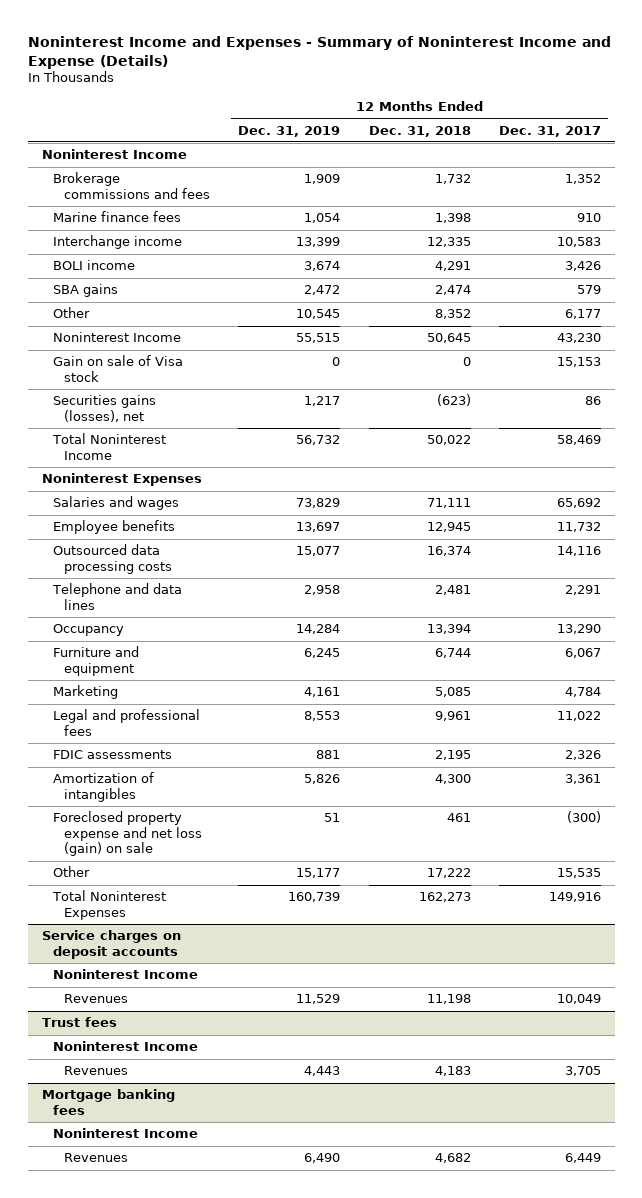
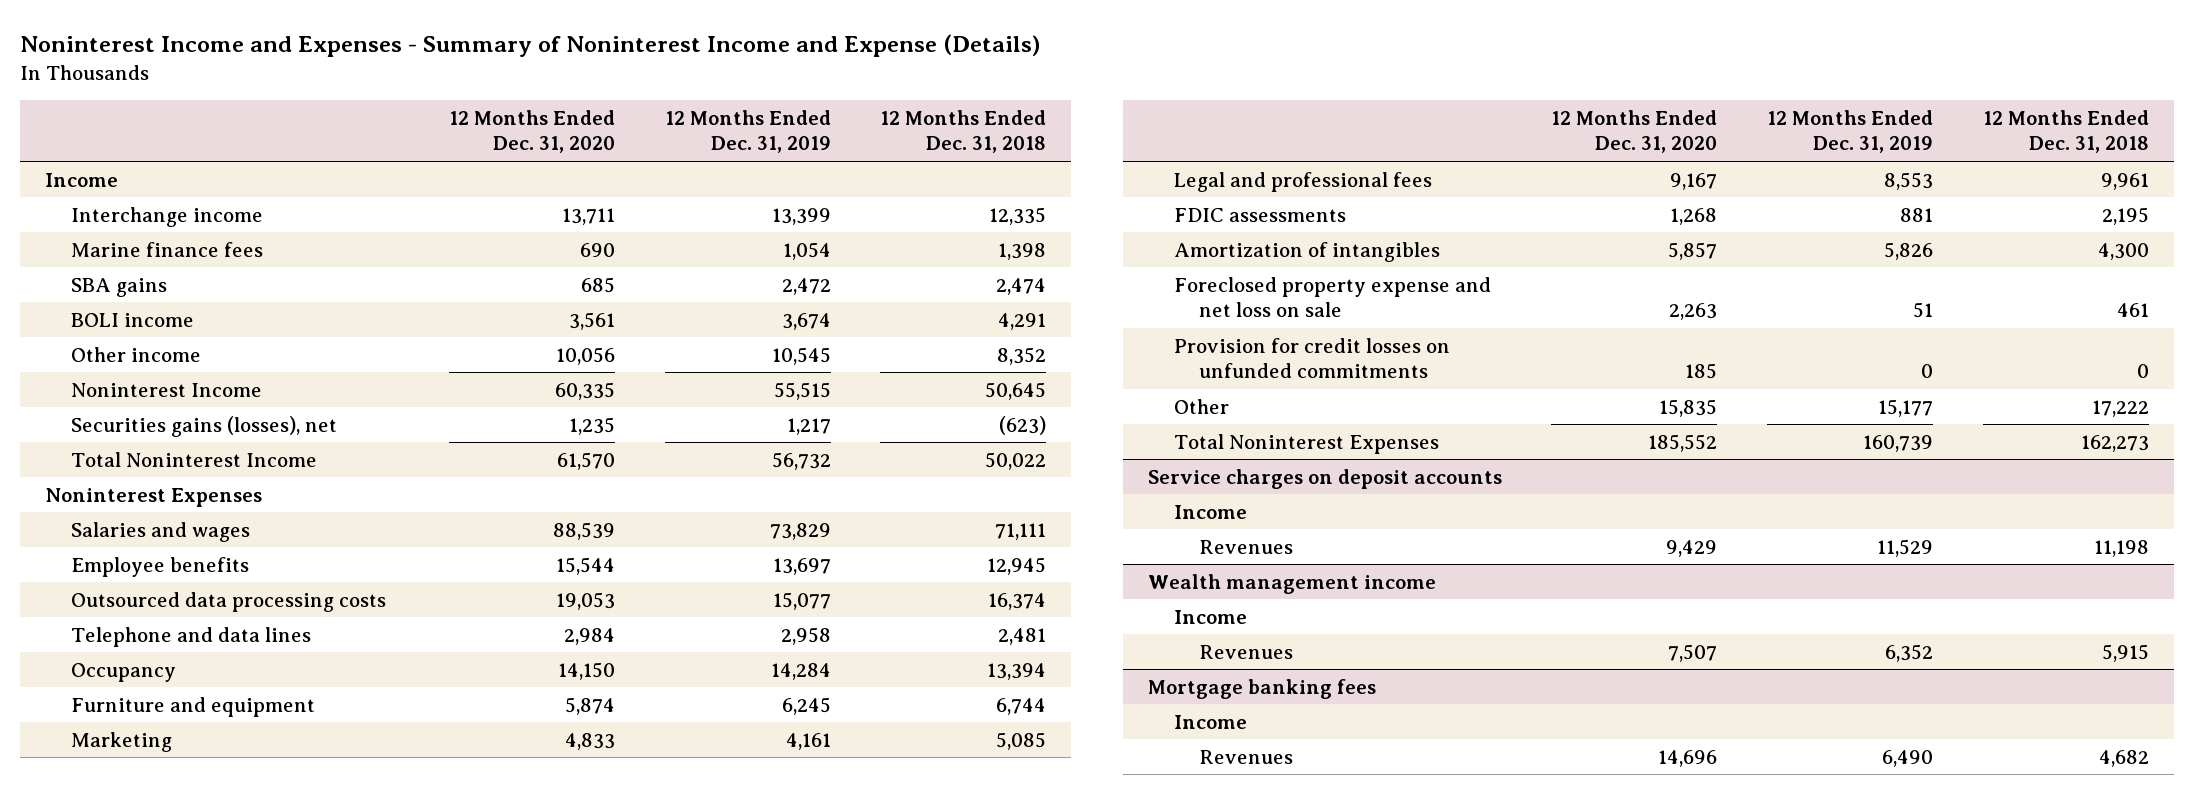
[498,125,601,137] Dec. 31, 2017 -> none
none -> [448,109,615,154] 12 Months Ended Dec. 31, 2020
[52,172,211,199] Brokerage commissions and fees -> none
[41,149,187,160] Noninterest Income -> [45,172,119,187] Income
[52,211,181,223] Marine finance fees -> [70,241,263,257] Marine finance fees
[52,260,135,271] BOLI income -> [70,312,194,327] BOLI income
[52,307,90,319] Other -> [70,346,201,362] Other income
[52,355,183,382] Gain on sale of Visa stock -> none
[52,811,203,857] Foreclosed property expense and net loss (gain) on sale -> [1173,276,1491,318] Foreclosed property expense and net loss on sale
none -> [1173,337,1450,379] Provision for credit losses on unfunded commitments
[52,969,198,980] Noninterest Income -> [1173,504,1247,519] Income
[41,1017,117,1028] Trust fees -> none
none -> [1147,573,1436,594] Wealth management income
[52,1041,198,1052] Noninterest Income -> [1173,609,1247,624] Income
[304,1066,341,1077] 4,443 -> [1885,643,1934,662] 6,352
[434,1066,471,1077] 4,183 -> [2102,643,2150,662] 5,915
[52,1128,198,1139] Noninterest Income -> [1173,714,1247,729] Income

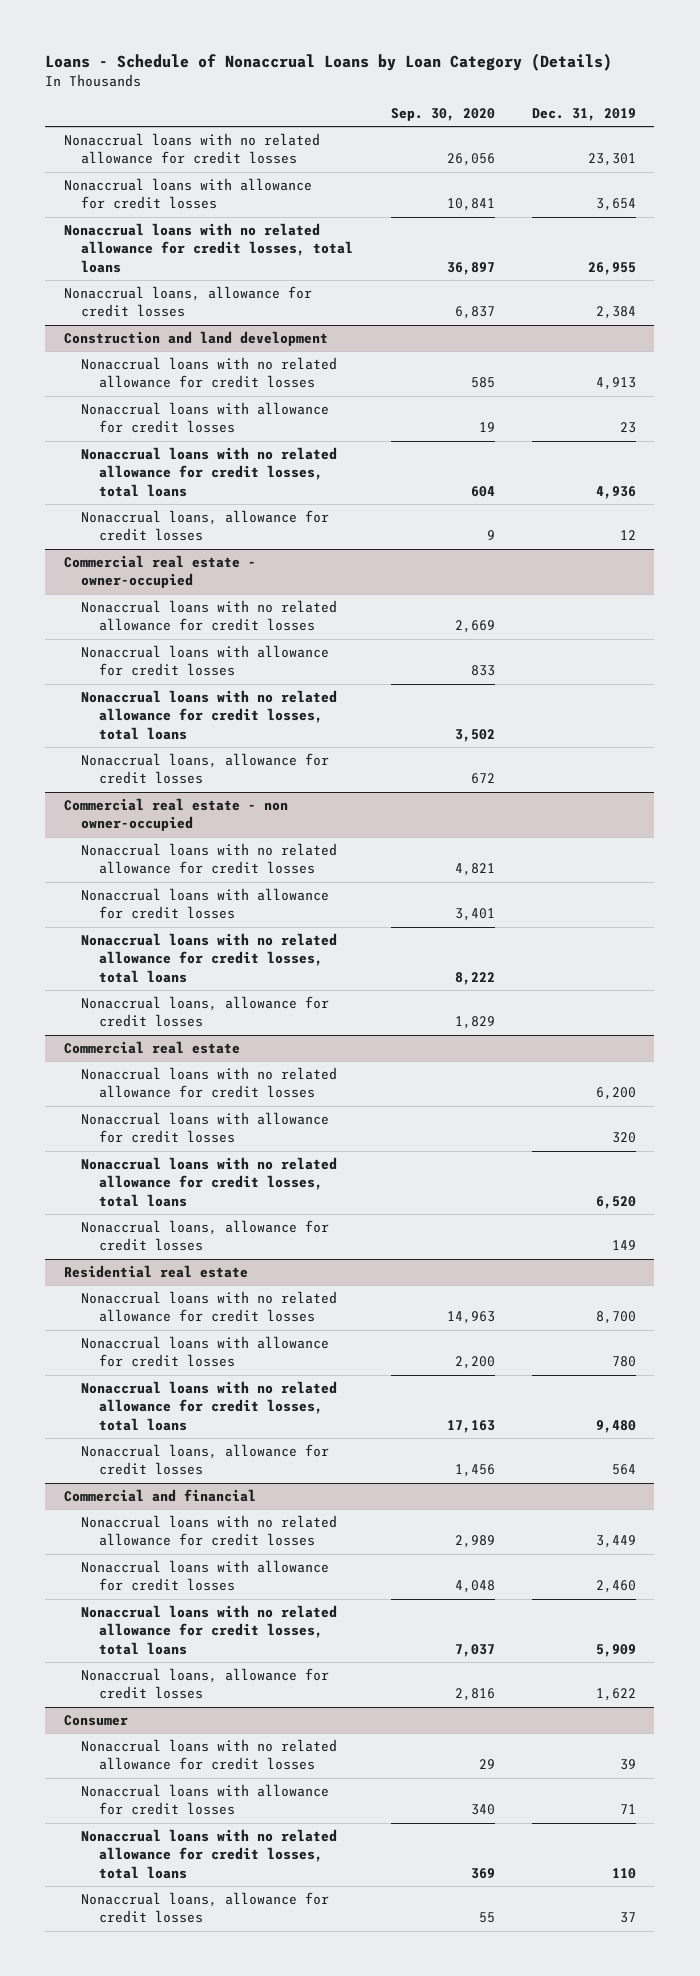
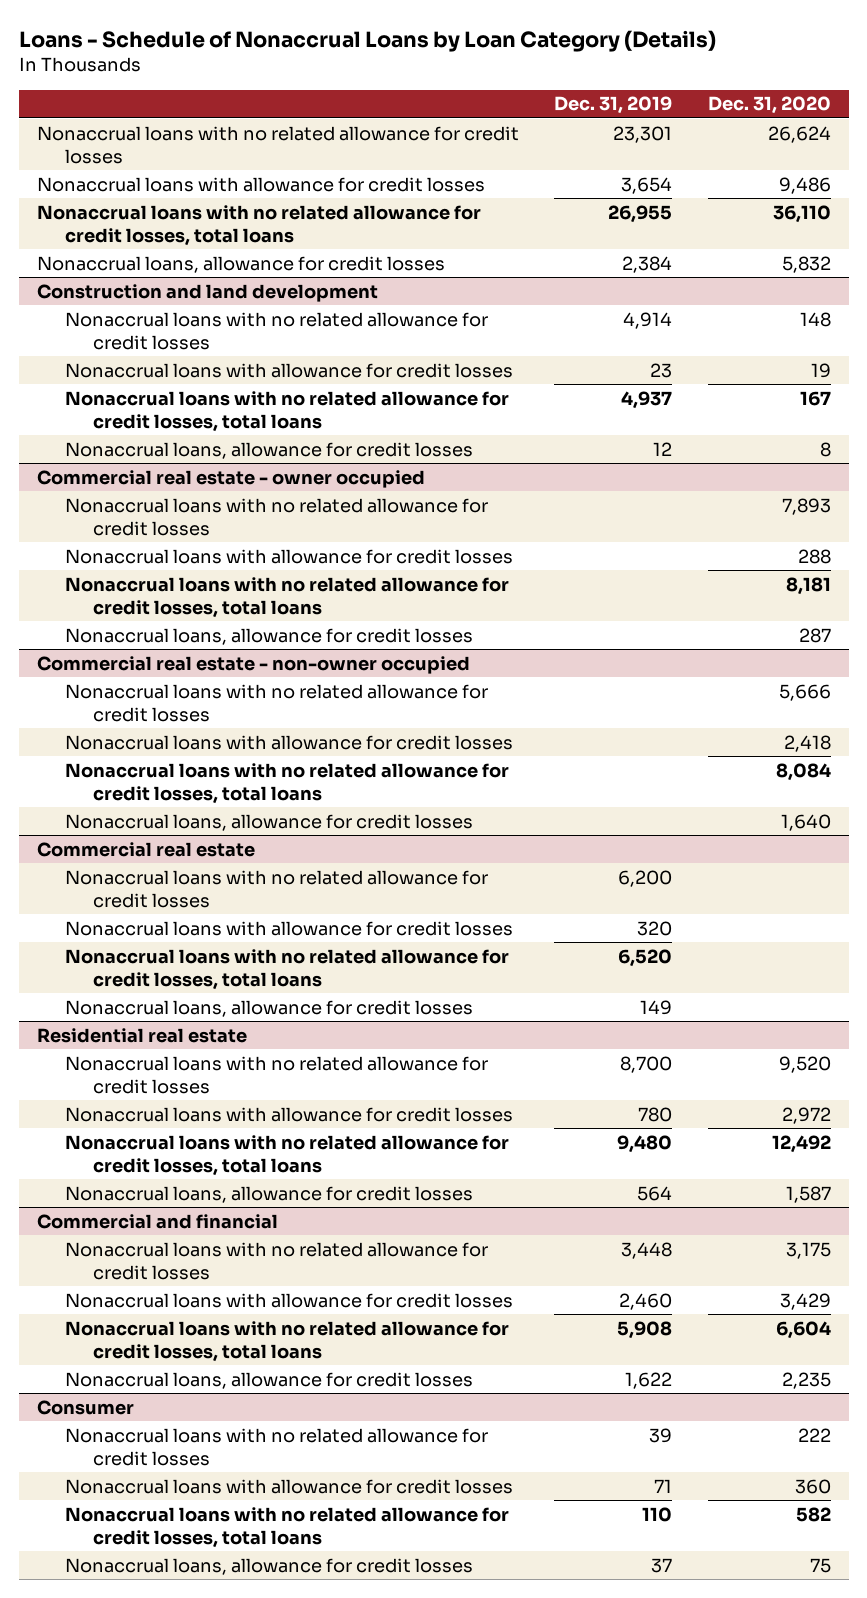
[390,108,495,122] Sep. 30, 2020 -> none
none -> [707,96,831,115] Dec. 31, 2020
[595,377,636,391] 4,913 -> [623,311,673,329] 4,914
[595,485,636,499] 4,936 -> [621,390,673,409] 4,937
[63,555,256,589] Commercial real estate - owner-occupied -> [36,469,425,488] Commercial real estate - owner occupied
[63,798,288,832] Commercial real estate - non owner-occupied -> [36,655,470,674] Commercial real estate - non-owner occupied
[595,1535,636,1549] 3,449 -> [621,1241,673,1259] 3,448
[595,1643,636,1657] 5,909 -> [617,1320,673,1339] 5,908

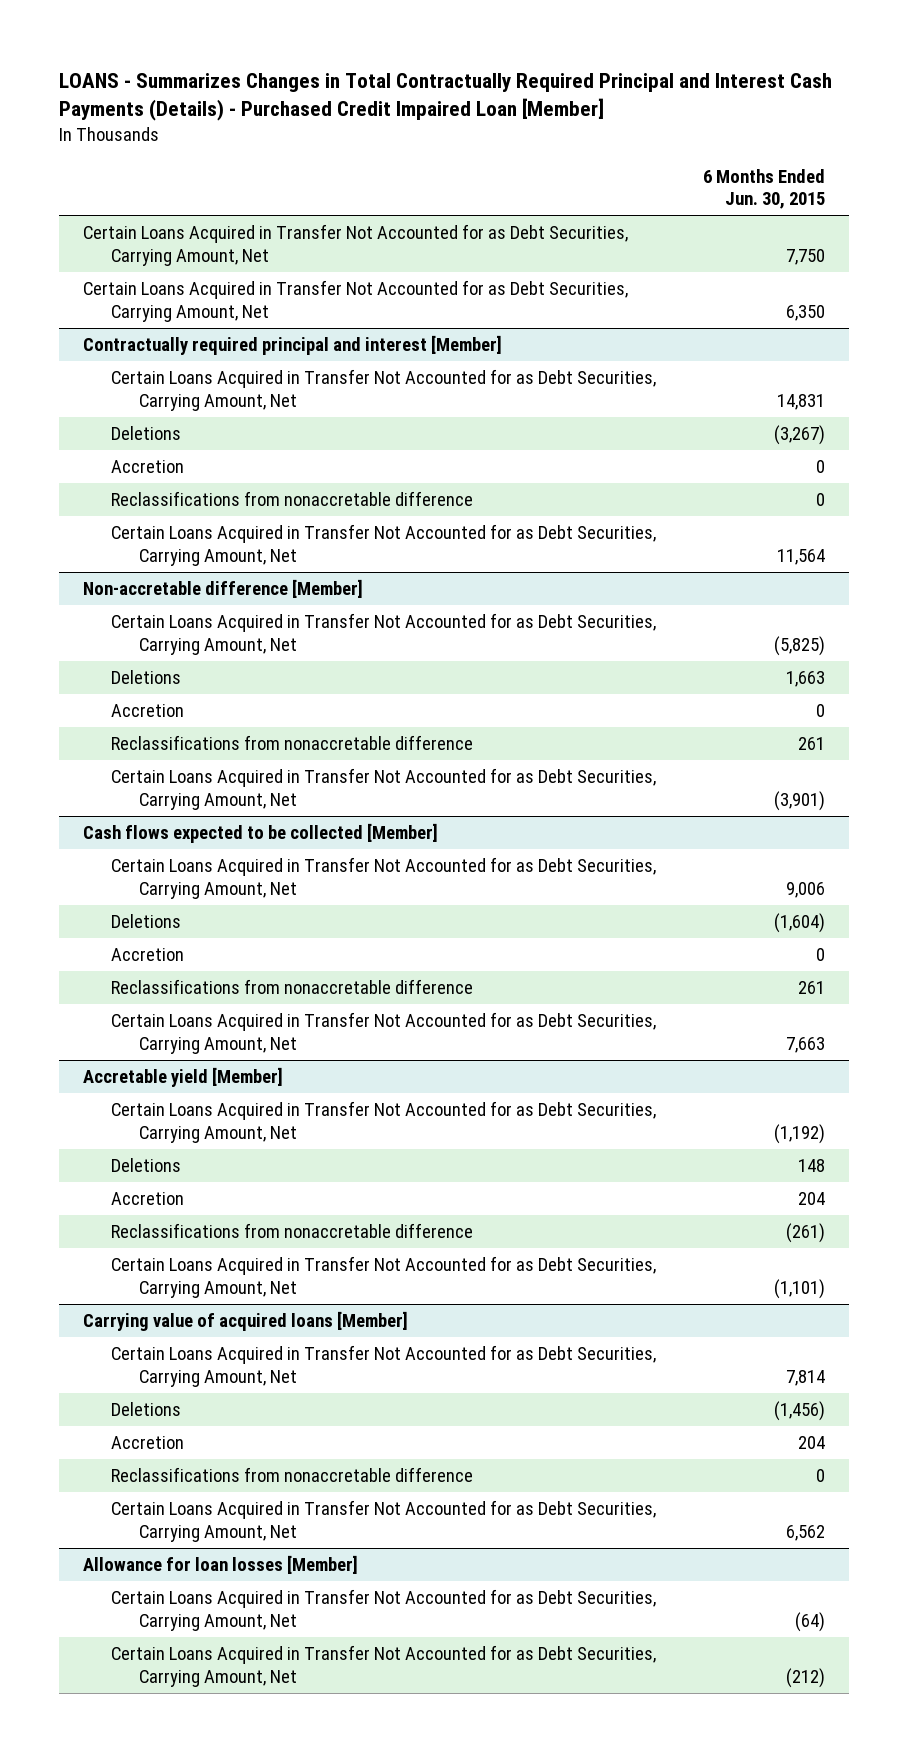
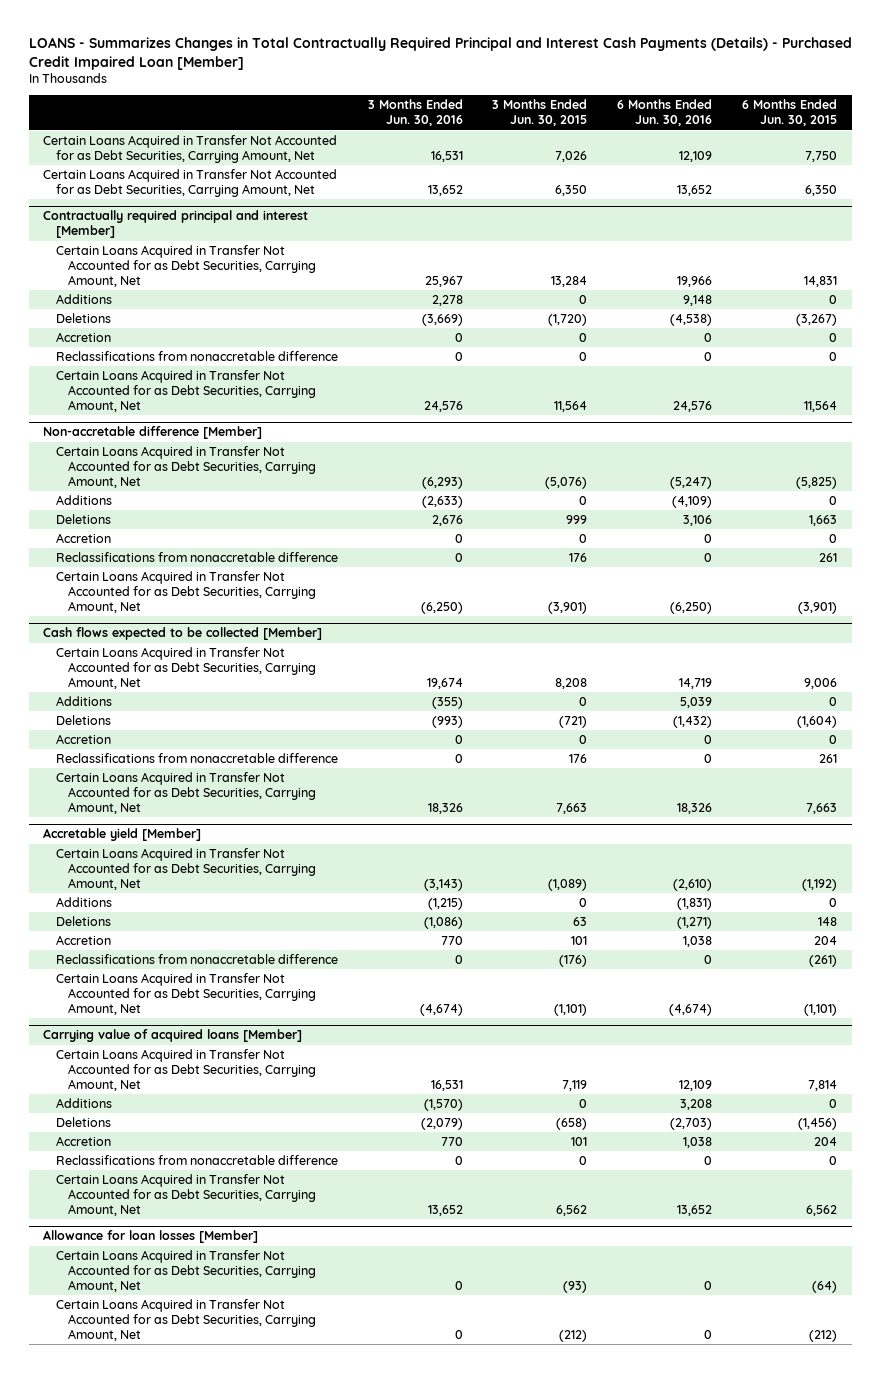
none -> [367,99,463,127] 3 Months Ended Jun. 30, 2016
none -> [492,99,588,127] 3 Months Ended Jun. 30, 2015
none -> [617,99,713,127] 6 Months Ended Jun. 30, 2016
none -> [55,293,112,304] Additions
none -> [55,494,112,505] Additions
none -> [55,695,112,706] Additions
none -> [55,896,112,907] Additions
none -> [55,1097,112,1108] Additions

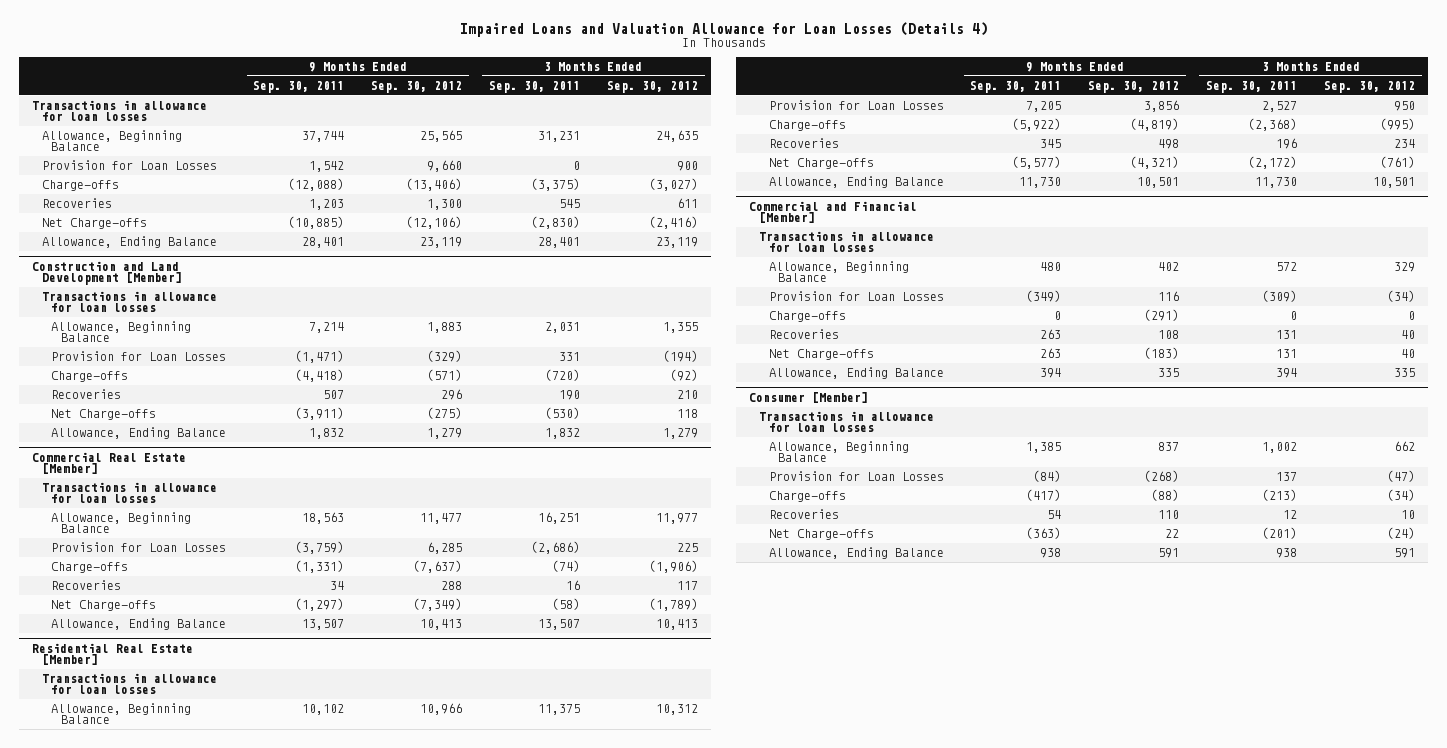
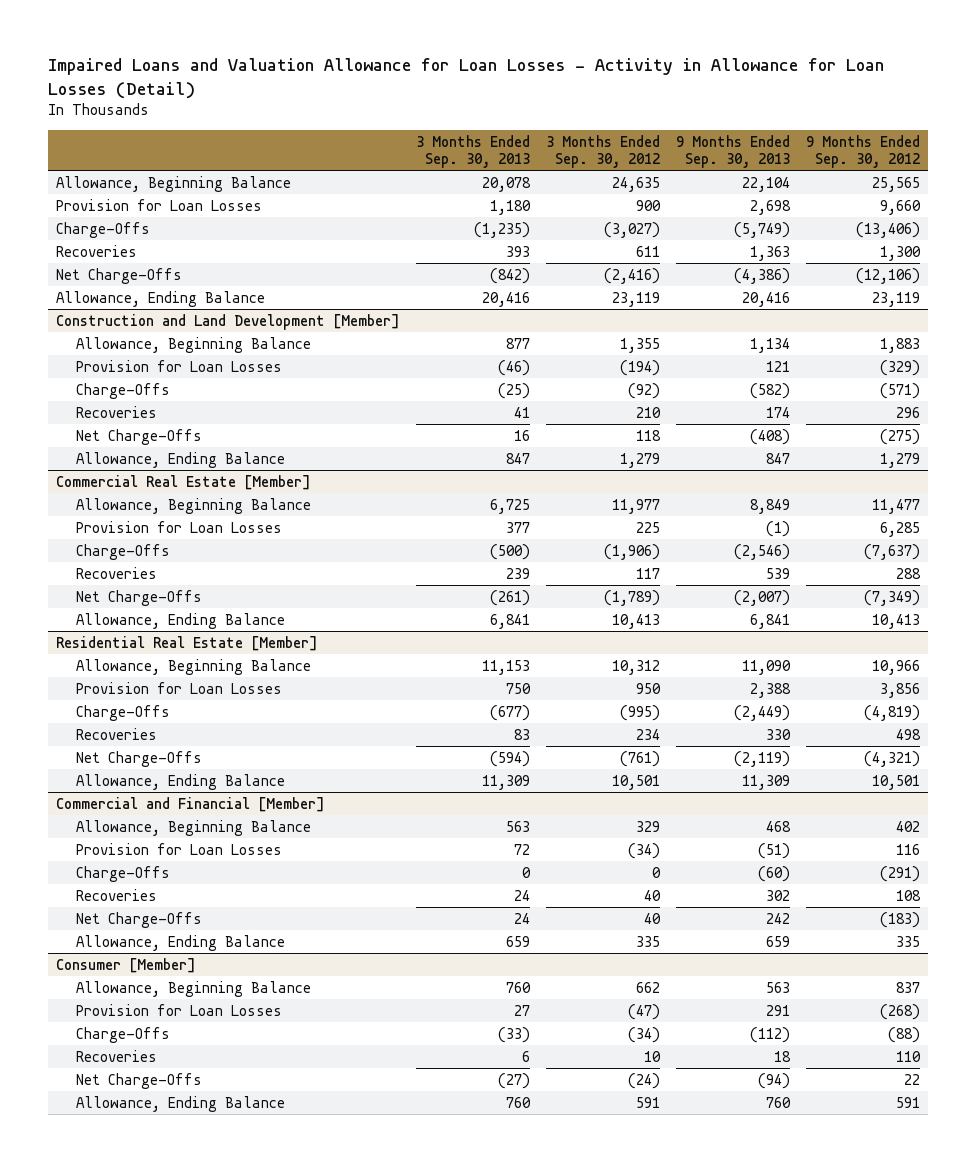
[459,21,988,37] Impaired Loans and Valuation Allowance for Loan Losses (Details 4) -> [47,58,884,99] Impaired Loans and Valuation Allowance for Loan Losses - Activity in Allowance for Loan Losses (Detail)
[253,80,345,93] Sep. 30, 2011 -> none
[489,80,581,93] Sep. 30, 2011 -> none
none -> [415,134,530,169] 3 Months Ended Sep. 30, 2013
none -> [675,134,790,169] 9 Months Ended Sep. 30, 2013
[32,99,208,122] Transactions in allowance for loan losses -> none
[41,179,119,191] Charge-offs -> [55,221,150,238] Charge-Offs
[41,217,147,229] Net Charge-offs -> [55,267,182,284] Net Charge-Offs
[41,290,217,313] Transactions in allowance for loan losses -> none
[51,370,129,382] Charge-offs -> [75,382,170,399] Charge-Offs
[51,408,157,420] Net Charge-offs -> [75,428,202,445] Net Charge-Offs
[41,481,217,504] Transactions in allowance for loan losses -> none
[51,561,129,573] Charge-offs -> [75,543,170,560] Charge-Offs
[51,599,157,611] Net Charge-offs -> [75,589,202,606] Net Charge-Offs
[41,672,217,695] Transactions in allowance for loan losses -> none
[768,119,846,131] Charge-offs -> [75,704,170,721] Charge-Offs
[768,157,874,169] Net Charge-offs -> [75,750,202,767] Net Charge-Offs
[758,230,934,253] Transactions in allowance for loan losses -> none
[768,310,846,322] Charge-offs -> [75,865,170,882] Charge-Offs
[768,348,874,360] Net Charge-offs -> [75,911,202,928] Net Charge-Offs
[758,410,934,433] Transactions in allowance for loan losses -> none
[768,490,846,502] Charge-offs -> [75,1026,170,1043] Charge-Offs
[768,528,874,540] Net Charge-offs -> [75,1072,202,1089] Net Charge-Offs

